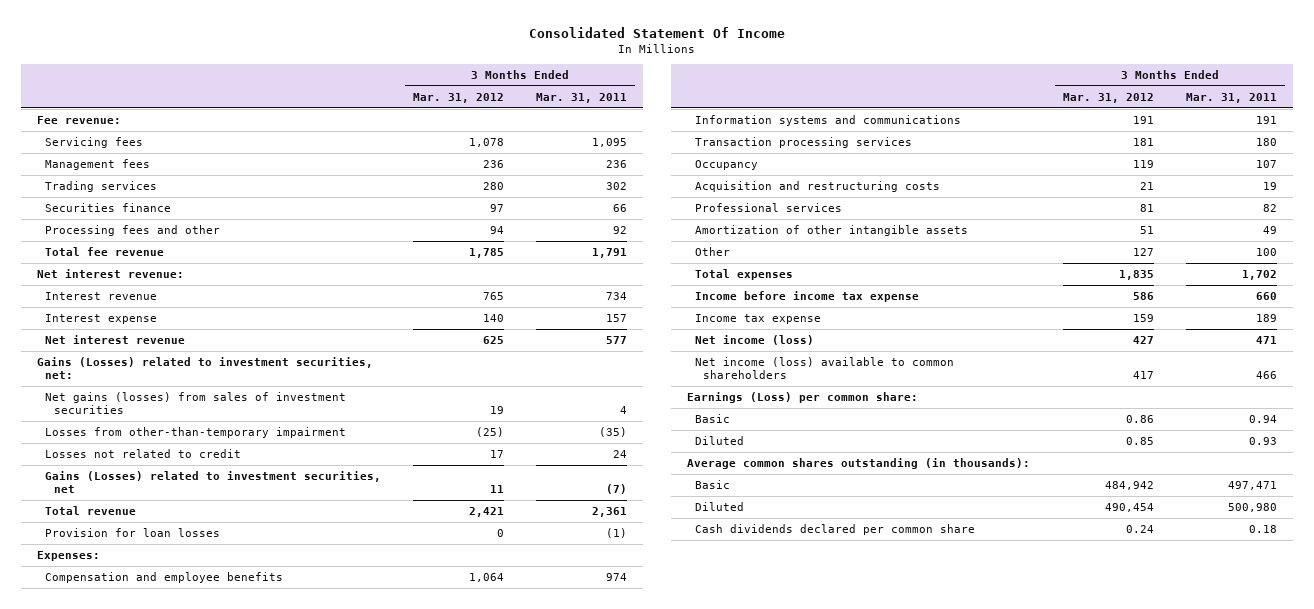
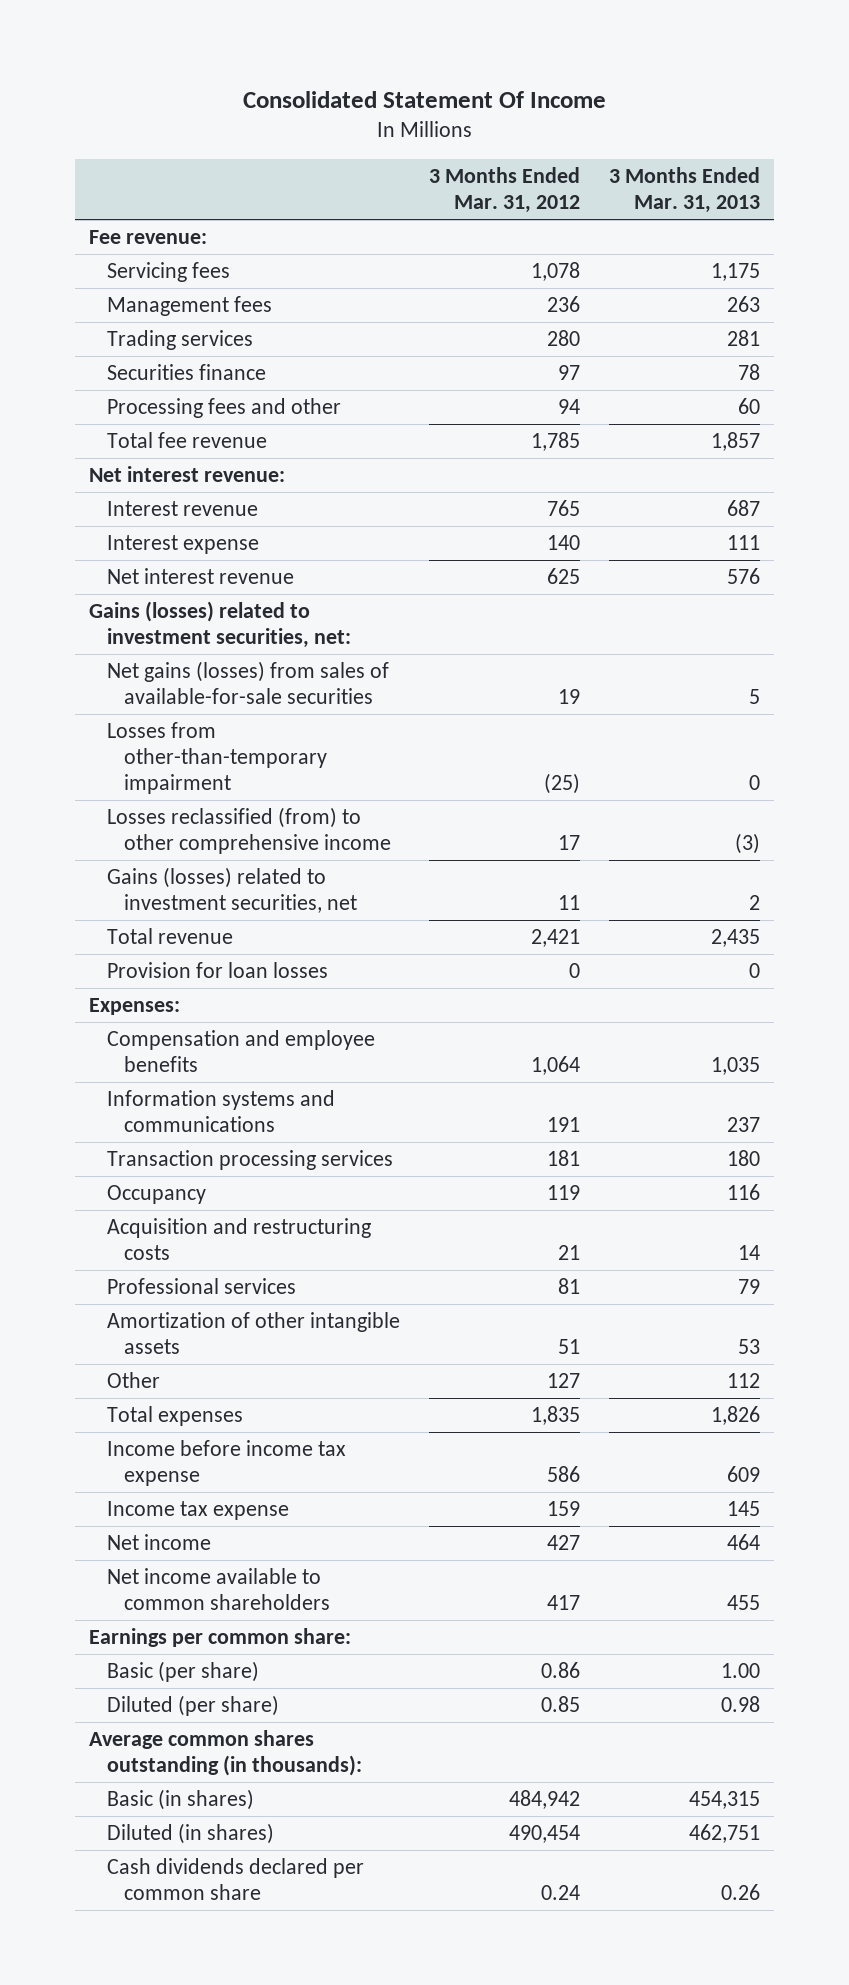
[536,92,628,103] Mar. 31, 2011 -> none
none -> [608,167,760,214] 3 Months Ended Mar. 31, 2013
[37,356,374,380] Gains (Losses) related to investment securities, net: -> [89,601,351,649] Gains (losses) related to investment securities, net:
[45,391,347,415] Net gains (losses) from sales of investment securities -> [106,661,389,705] Net gains (losses) from sales of available-for-sale securities
[45,448,242,458] Losses not related to credit -> [106,807,392,855] Losses reclassified (from) to other comprehensive income
[45,470,382,494] Gains (Losses) related to investment securities, net -> [106,867,358,914] Gains (losses) related to investment securities, net
[695,334,815,345] Net income (loss) -> [106,1534,211,1551] Net income
[695,356,955,380] Net income (loss) available to common shareholders -> [106,1568,331,1611] Net income available to common shareholders
[686,391,918,403] Earnings (Loss) per common share: -> [89,1628,352,1648] Earnings per common share:
[695,413,731,423] Basic -> [106,1661,259,1683] Basic (per share)
[695,435,745,445] Diluted -> [106,1695,279,1717] Diluted (per share)
[695,479,731,489] Basic -> [106,1789,254,1811] Basic (in shares)
[695,501,745,511] Diluted -> [106,1823,274,1845] Diluted (in shares)

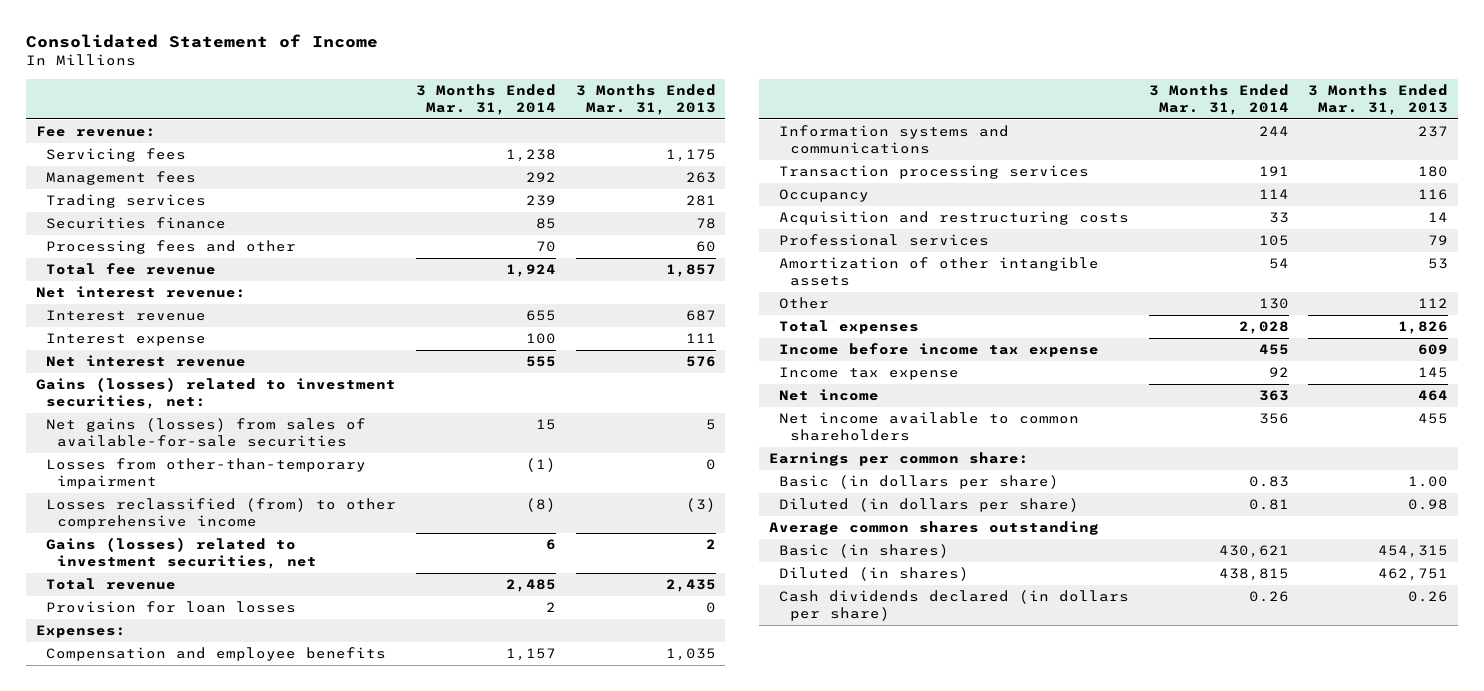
[242,91,606,109] Consolidated Statement Of Income -> [26,33,379,48] Consolidated Statement of Income
[428,167,580,214] 3 Months Ended Mar. 31, 2012 -> none
none -> [415,83,556,115] 3 Months Ended Mar. 31, 2014
[106,1661,259,1683] Basic (per share) -> [779,475,1060,490] Basic (in dollars per share)
[106,1695,279,1717] Diluted (per share) -> [779,498,1080,513] Diluted (in dollars per share)
[89,1730,362,1777] Average common shares outstanding (in thousands): -> [768,521,1099,536] Average common shares outstanding
[106,1858,364,1901] Cash dividends declared per common share -> [779,590,1130,622] Cash dividends declared (in dollars per share)

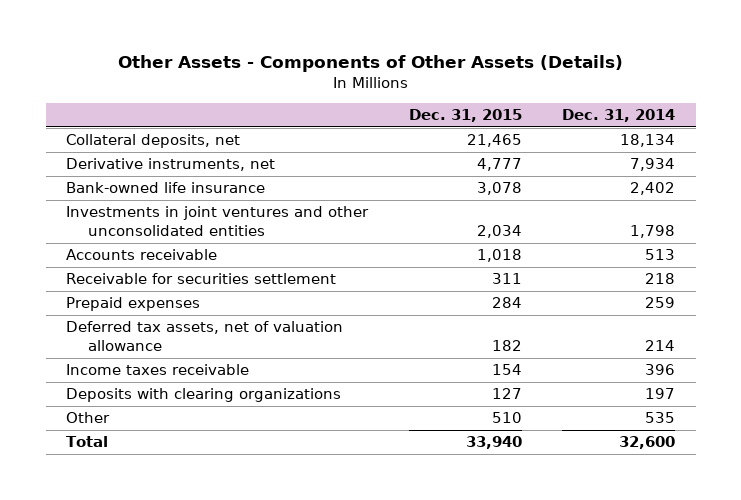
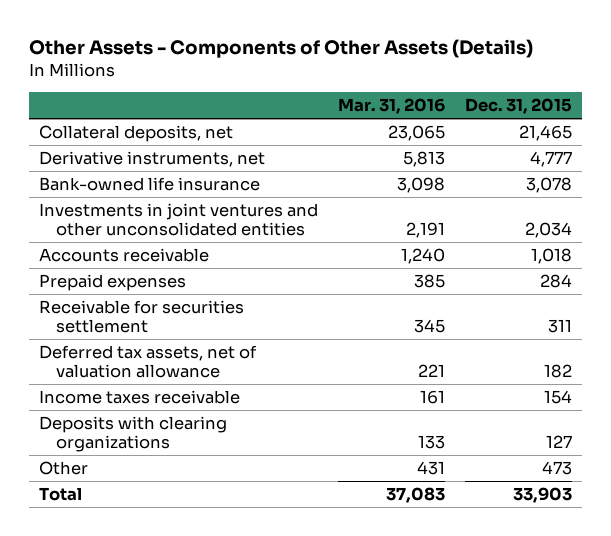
[562,108,676,122] Dec. 31, 2014 -> none
none -> [338,98,446,115] Mar. 31, 2016
[65,273,336,285] Receivable for securities settlement -> [39,299,245,334] Receivable for securities settlement
[491,412,522,424] 510 -> [542,460,573,475] 473
[465,436,522,450] 33,940 -> [513,486,573,503] 33,903

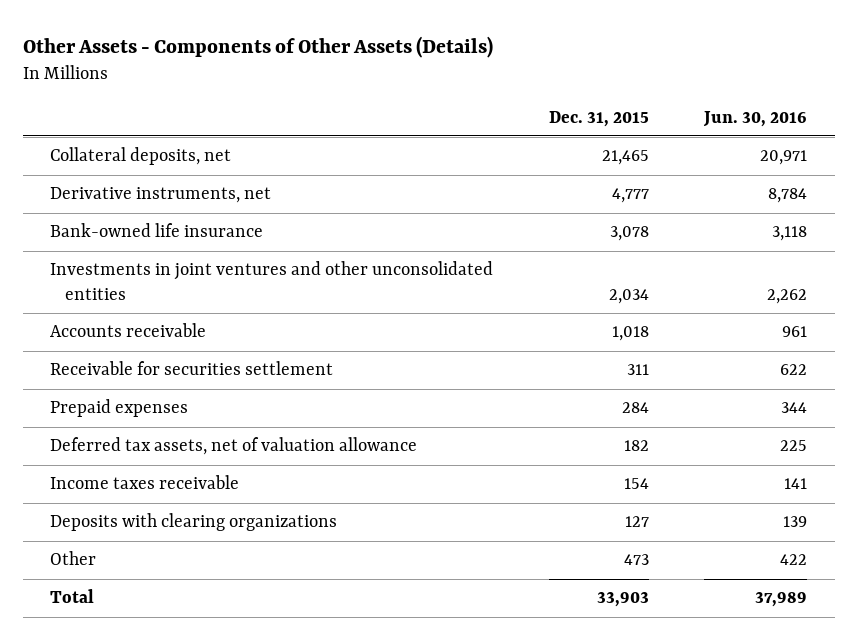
[338,98,446,115] Mar. 31, 2016 -> none
none -> [703,110,808,127] Jun. 30, 2016
[39,273,187,291] Prepaid expenses -> [50,399,189,418] Prepaid expenses

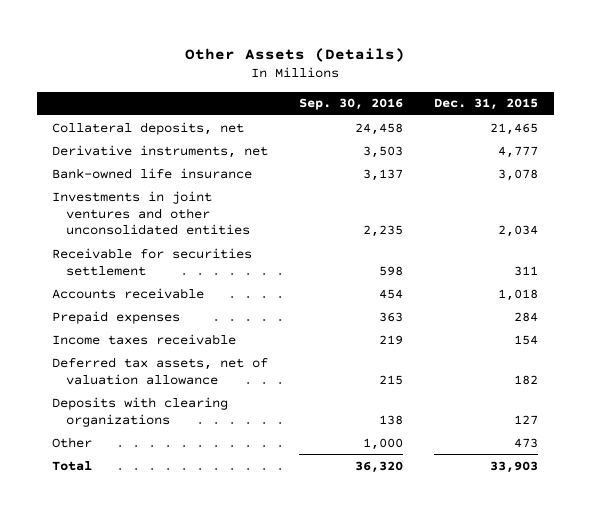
[22,35,493,58] Other Assets - Components of Other Assets (Details) -> [185,47,406,62] Other Assets (Details)
[703,110,808,127] Jun. 30, 2016 -> none
none -> [299,98,404,111] Sep. 30, 2016
[50,323,207,338] Accounts receivable -> [52,287,205,299] Accounts receivable
[50,437,418,456] Deferred tax assets, net of valuation allowance -> [52,356,269,385] Deferred tax assets, net of valuation allowance

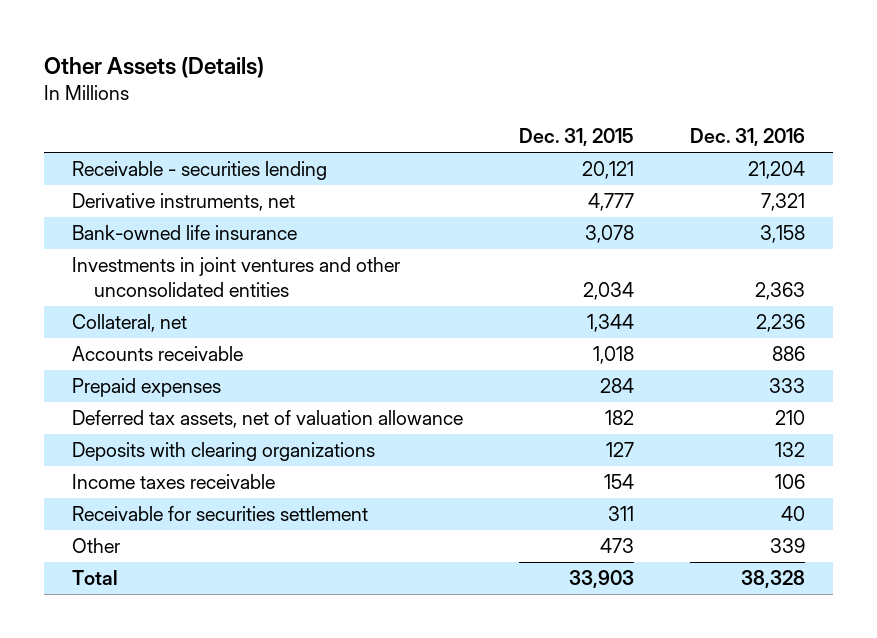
[299,98,404,111] Sep. 30, 2016 -> none
none -> [689,128,805,147] Dec. 31, 2016
[52,121,245,135] Collateral deposits, net -> none
none -> [71,161,327,181] Receivable - securities lending
none -> [71,314,187,333] Collateral, net
[52,333,237,345] Income taxes receivable -> [71,474,275,490] Income taxes receivable
[52,247,253,276] Receivable for securities settlement -> [71,506,368,522] Receivable for securities settlement

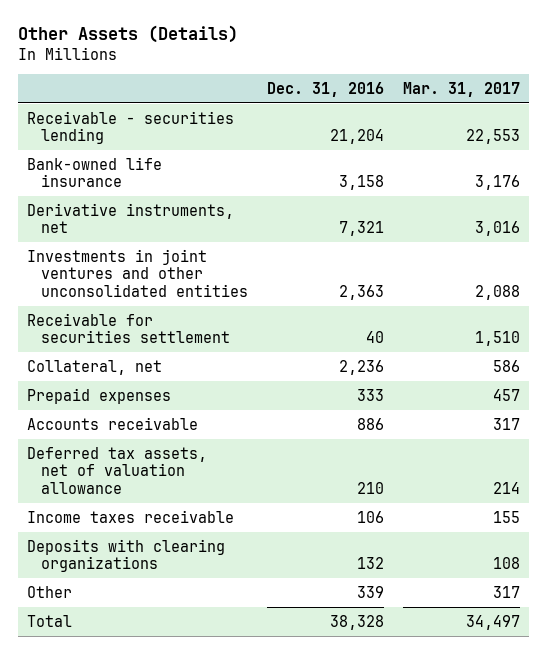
[518,128,634,147] Dec. 31, 2015 -> none
none -> [402,81,520,97] Mar. 31, 2017
[71,193,295,212] Derivative instruments, net -> [27,202,235,234] Derivative instruments, net
[71,506,368,522] Receivable for securities settlement -> [27,312,231,344] Receivable for securities settlement
[71,346,243,362] Accounts receivable -> [27,416,199,430] Accounts receivable
[71,442,375,462] Deposits with clearing organizations -> [27,538,226,573] Deposits with clearing organizations

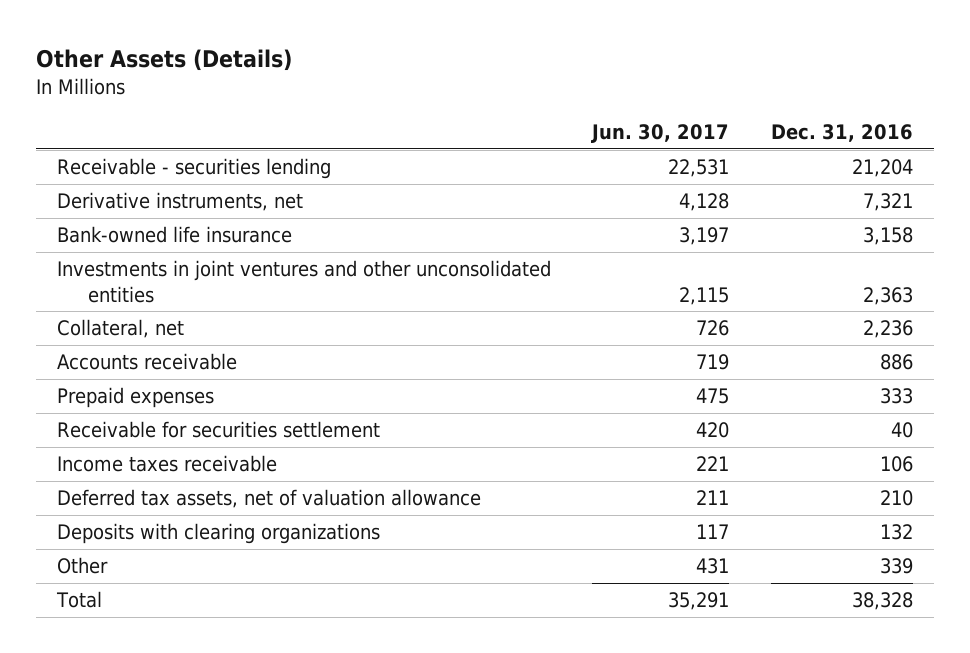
[402,81,520,97] Mar. 31, 2017 -> none
none -> [591,123,730,143] Jun. 30, 2017
[27,156,163,188] Bank-owned life insurance -> [56,226,292,244] Bank-owned life insurance
[27,387,172,404] Prepaid expenses -> [56,387,214,409] Prepaid expenses
[27,312,231,344] Receivable for securities settlement -> [56,421,380,439] Receivable for securities settlement
[27,446,208,494] Deferred tax assets, net of valuation allowance -> [56,489,481,509] Deferred tax assets, net of valuation allowance

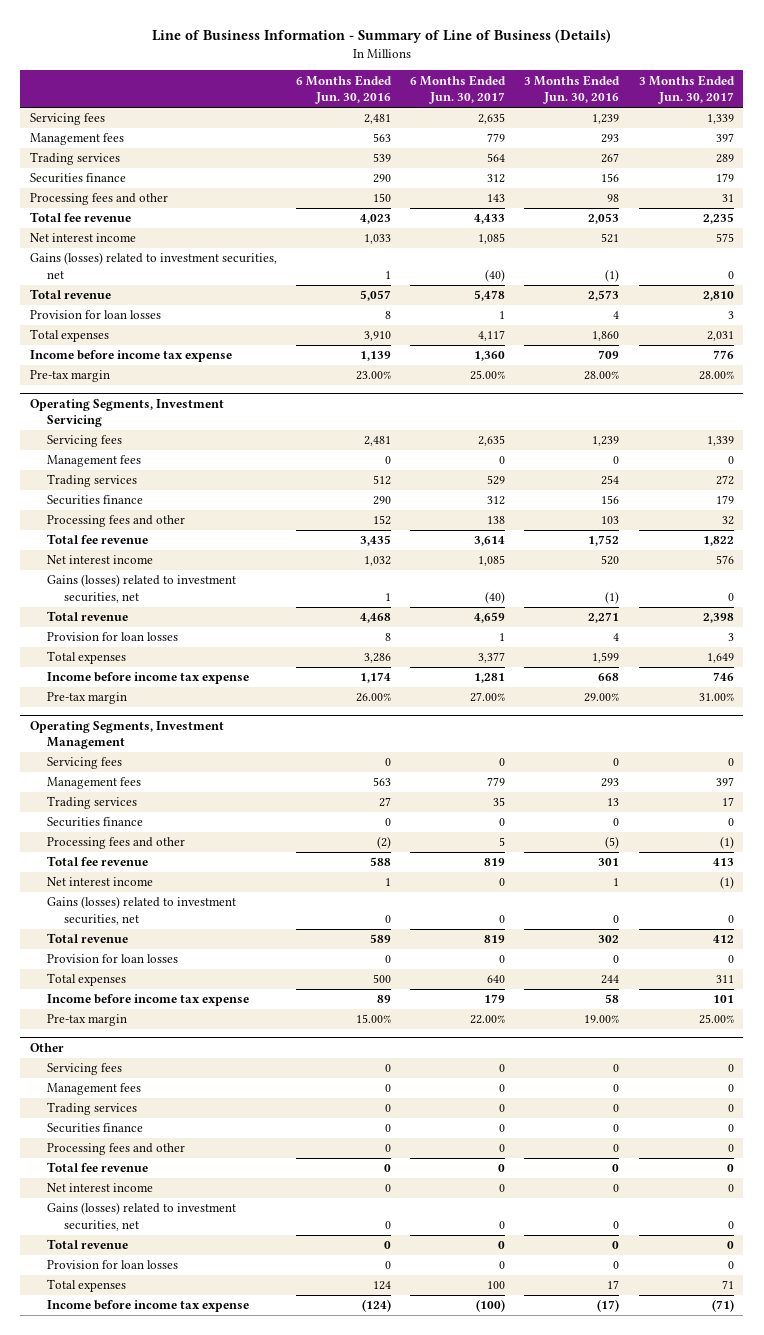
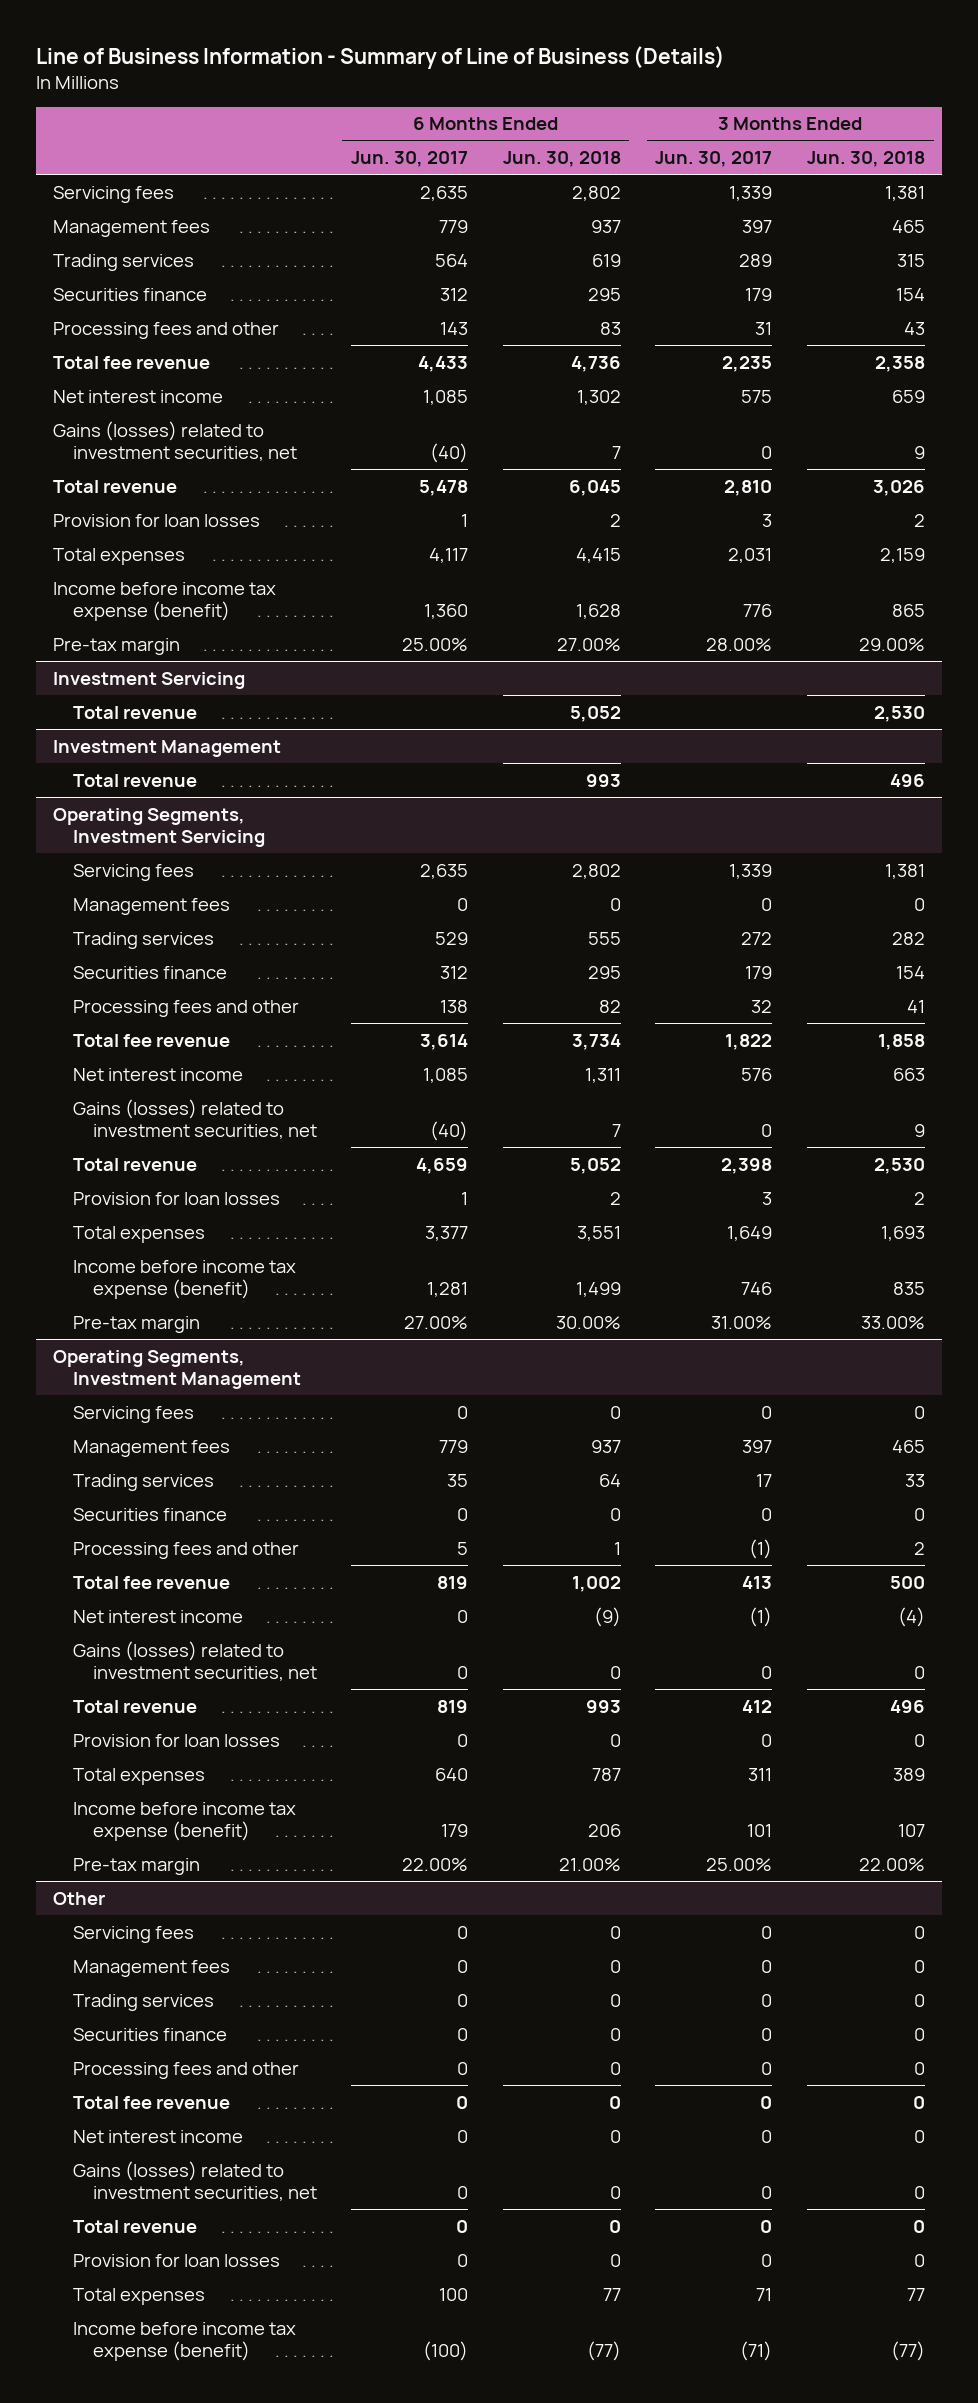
[296,74,393,105] 6 Months Ended Jun. 30, 2016 -> none
[524,74,621,105] 3 Months Ended Jun. 30, 2016 -> none
none -> [502,151,621,168] Jun. 30, 2018
none -> [806,151,925,168] Jun. 30, 2018
[30,350,233,363] Income before income tax expense -> [52,581,276,622] Income before income tax expense (benefit)
none -> [52,671,245,689] Investment Servicing
none -> [72,705,197,719] Total revenue
none -> [52,739,281,757] Investment Management
none -> [72,773,197,787] Total revenue
[47,672,250,685] Income before income tax expense -> [72,1259,296,1300] Income before income tax expense (benefit)
[47,994,250,1007] Income before income tax expense -> [72,1801,296,1842] Income before income tax expense (benefit)
[47,1300,250,1313] Income before income tax expense -> [72,2321,296,2362] Income before income tax expense (benefit)

